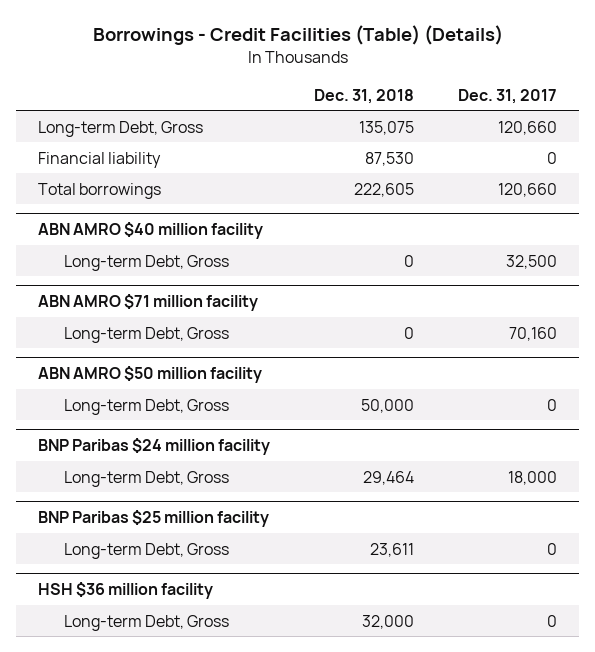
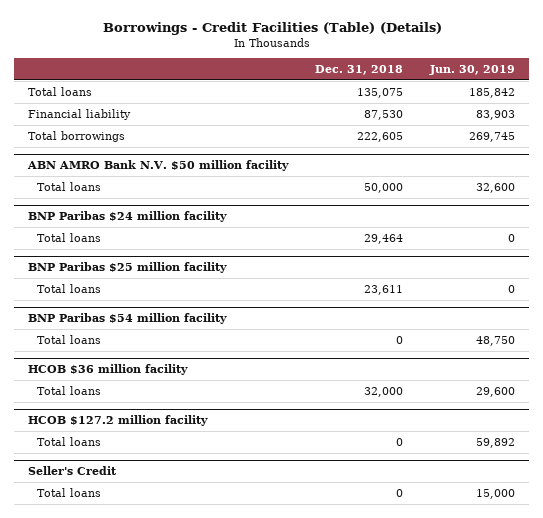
[458,88,558,104] Dec. 31, 2017 -> none
none -> [429,64,516,75] Jun. 30, 2019
[38,120,204,137] Long-term Debt, Gross -> [28,86,93,96] Total loans
[38,222,264,240] ABN AMRO $40 million facility -> none
[63,254,229,271] Long-term Debt, Gross -> none
[38,294,259,312] ABN AMRO $71 million facility -> none
[63,326,229,343] Long-term Debt, Gross -> none
[63,398,229,415] Long-term Debt, Gross -> none
[38,366,263,384] ABN AMRO $50 million facility -> [27,160,290,172] ABN AMRO Bank N.V. $50 million facility
none -> [37,181,102,191] Total loans
[63,470,229,487] Long-term Debt, Gross -> [37,232,102,242] Total loans
[63,614,229,631] Long-term Debt, Gross -> none
[63,542,229,559] Long-term Debt, Gross -> [37,283,102,293] Total loans
none -> [28,313,228,325] BNP Paribas $54 million facility
none -> [37,334,102,344] Total loans
[38,582,214,600] HSH $36 million facility -> [28,364,189,376] HCOB $36 million facility
none -> [37,385,102,395] Total loans
none -> [28,415,209,427] HCOB $127.2 million facility
none -> [37,436,102,446] Total loans
none -> [28,466,118,476] Seller's Credit
none -> [37,487,102,497] Total loans

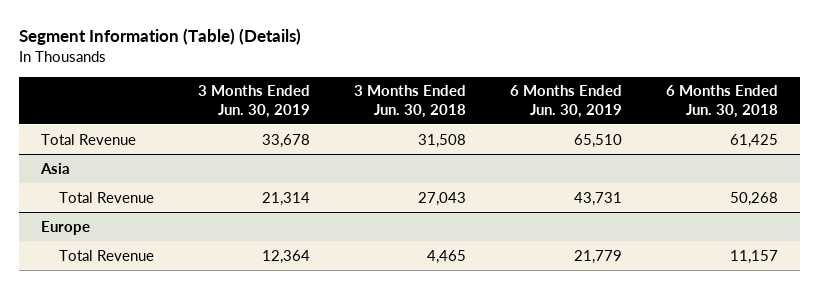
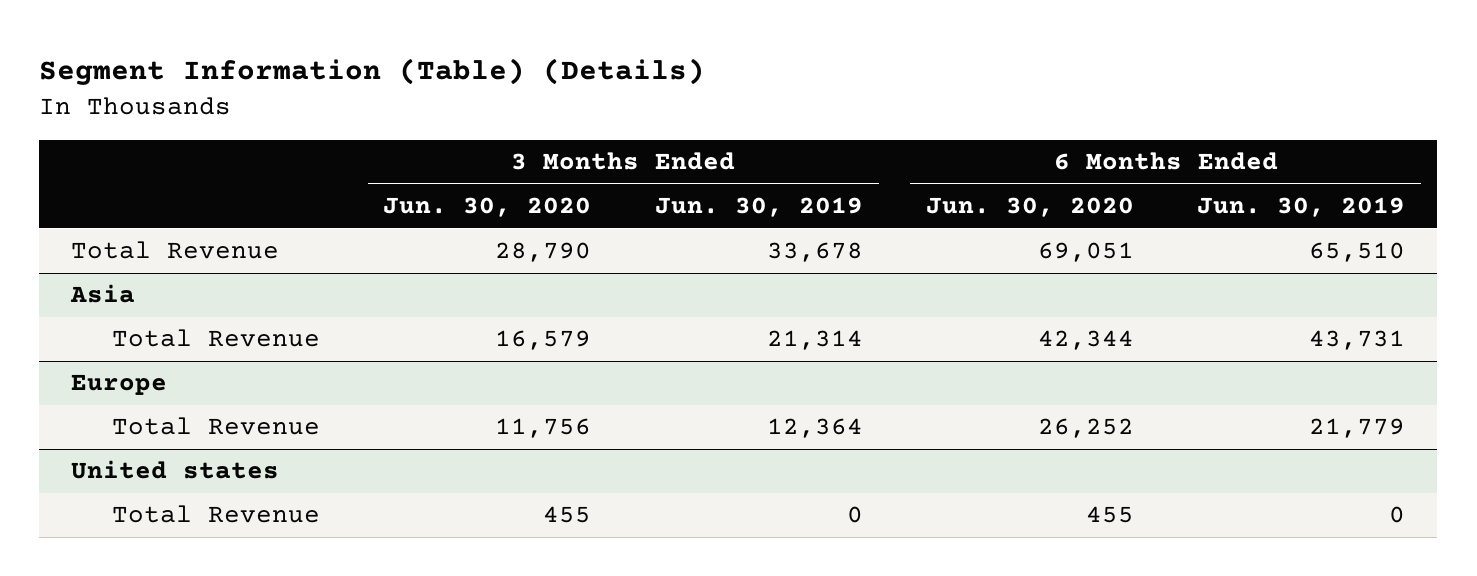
[354,85,467,118] 3 Months Ended Jun. 30, 2018 -> none
[665,85,778,118] 6 Months Ended Jun. 30, 2018 -> none
none -> [383,197,592,218] Jun. 30, 2020
none -> [926,197,1135,218] Jun. 30, 2020
none -> [71,460,280,480] United states
none -> [112,505,321,524] Total Revenue

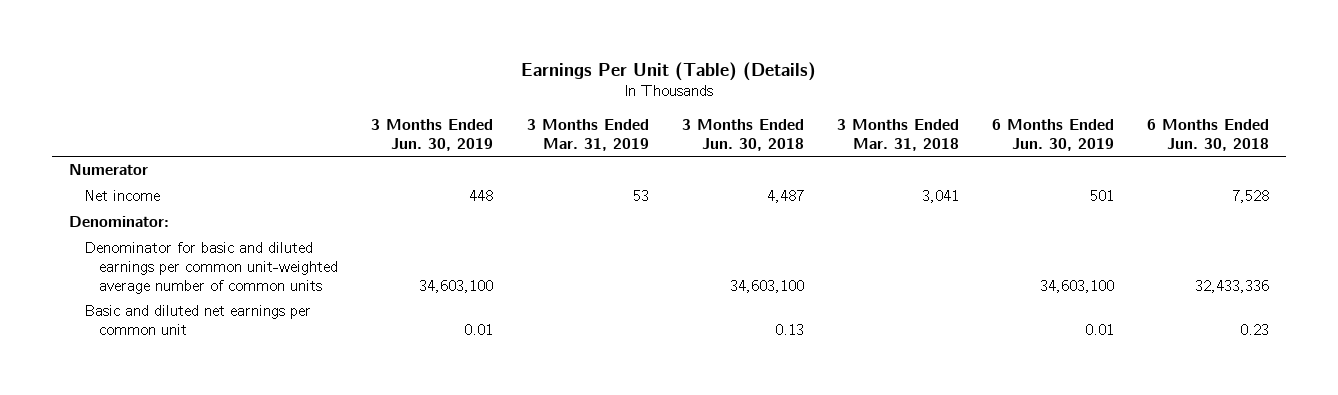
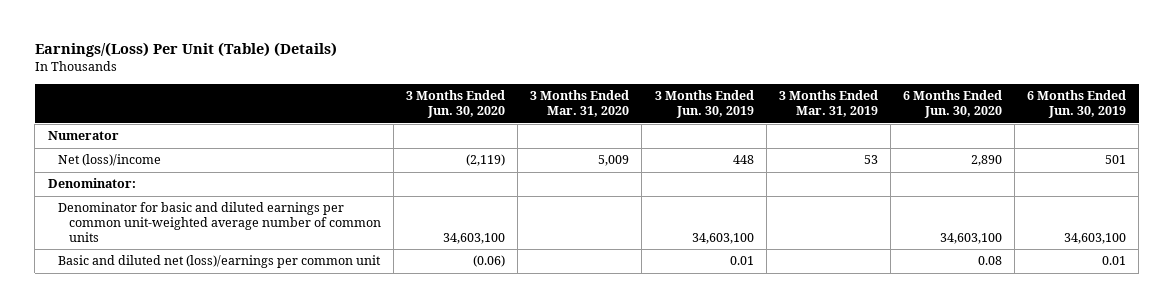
[520,61,816,81] Earnings Per Unit (Table) (Details) -> [34,42,337,58] Earnings/(Loss) Per Unit (Table) (Details)
[681,119,804,151] 3 Months Ended Jun. 30, 2018 -> none
[836,119,959,151] 3 Months Ended Mar. 31, 2018 -> none
[1147,119,1270,151] 6 Months Ended Jun. 30, 2018 -> none
none -> [406,90,506,119] 3 Months Ended Jun. 30, 2020
none -> [530,90,630,118] 3 Months Ended Mar. 31, 2020
none -> [902,90,1002,119] 6 Months Ended Jun. 30, 2020
[83,190,160,202] Net income -> [58,154,162,167] Net (loss)/income
[83,305,311,335] Basic and diluted net earnings per common unit -> [58,255,382,269] Basic and diluted net (loss)/earnings per common unit

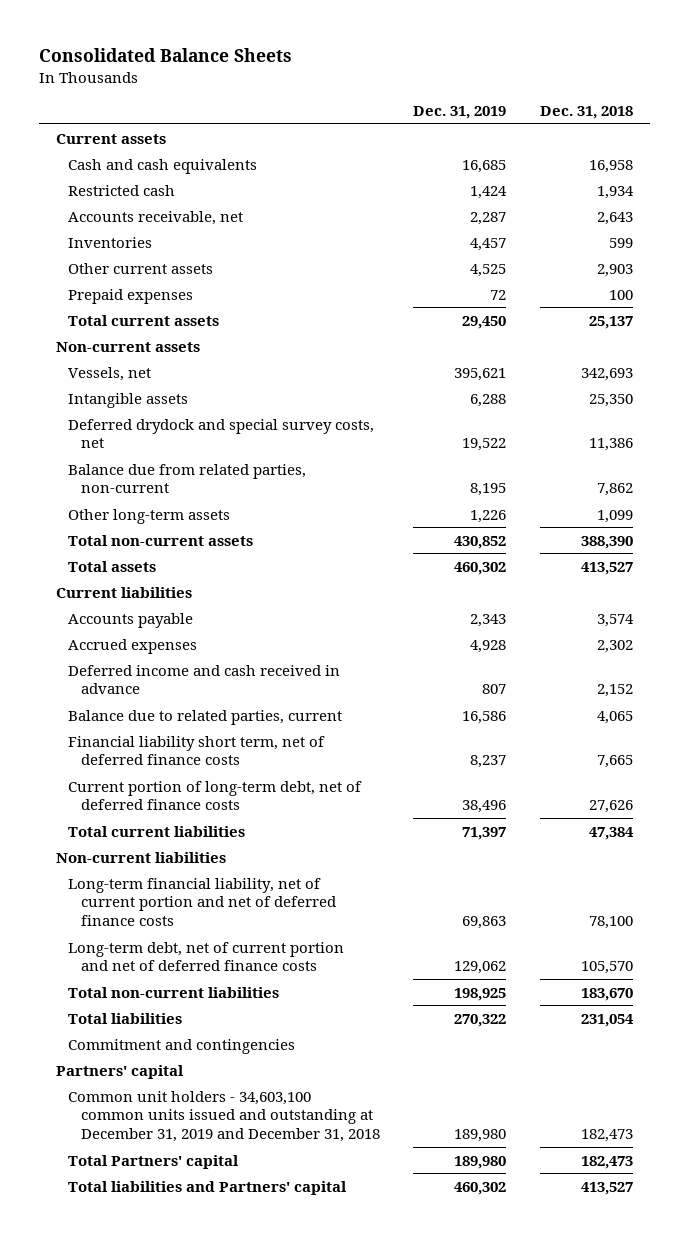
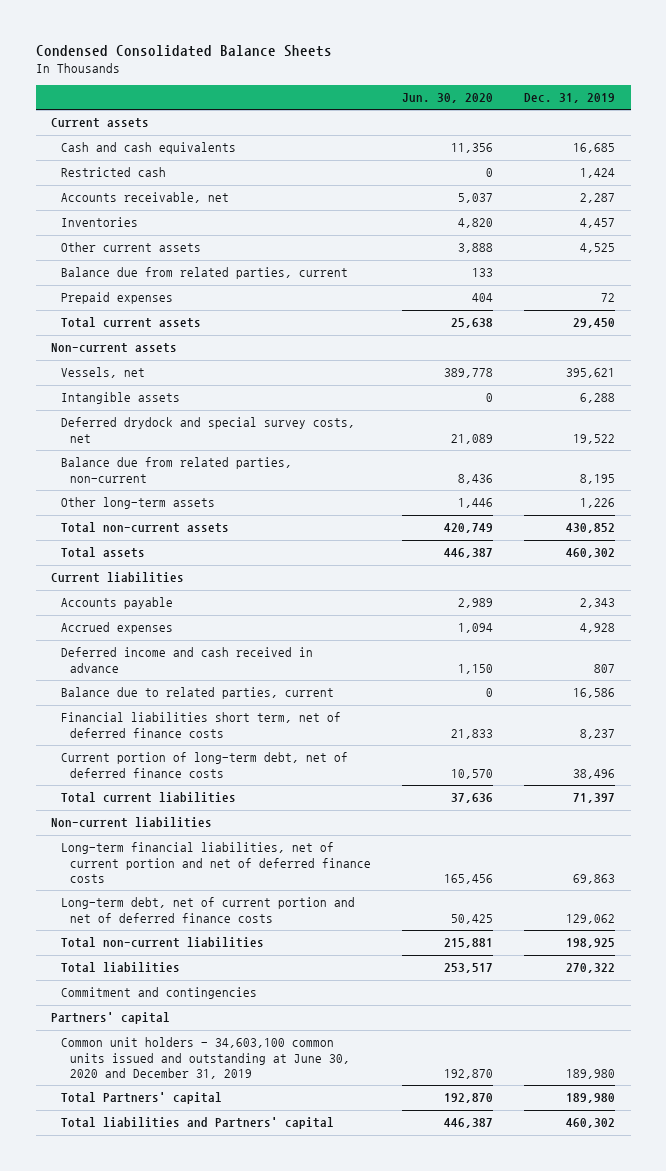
[38,48,292,63] Consolidated Balance Sheets -> [35,45,332,58] Condensed Consolidated Balance Sheets
[540,106,634,120] Dec. 31, 2018 -> none
none -> [402,93,494,104] Jun. 30, 2020
none -> [60,267,348,280] Balance due from related parties, current
[68,735,326,766] Financial liability short term, net of deferred finance costs -> [60,712,341,738] Financial liabilities short term, net of deferred finance costs
[68,877,336,926] Long-term financial liability, net of current portion and net of deferred finance costs -> [60,842,372,883] Long-term financial liabilities, net of current portion and net of deferred finance costs
[68,1090,380,1142] Common unit holders - 34,603,100 common units issued and outstanding at December 31, 2019 and December 31, 2018 -> [60,1037,351,1079] Common unit holders - 34,603,100 common units issued and outstanding at June 30, 2020 and December 31, 2019

